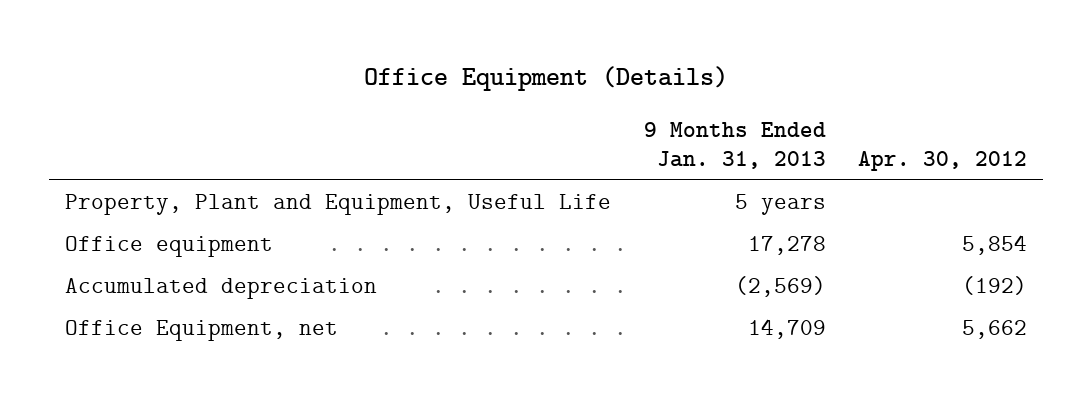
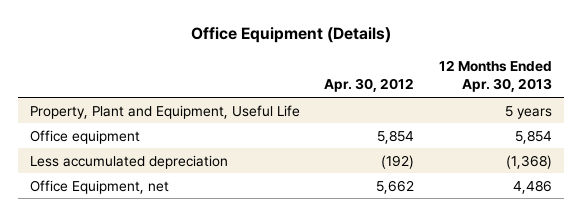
[643,122,826,169] 9 Months Ended Jan. 31, 2013 -> none
none -> [438,60,552,93] 12 Months Ended Apr. 30, 2013
[65,278,378,300] Accumulated depreciation -> [29,154,228,169] Less accumulated depreciation

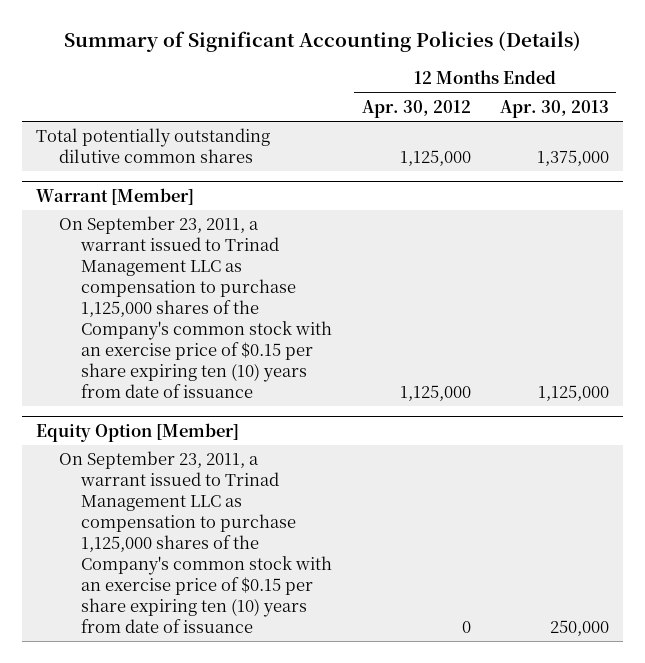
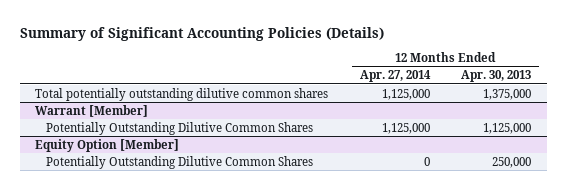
[361,99,471,118] Apr. 30, 2012 -> none
none -> [359,70,431,83] Apr. 27, 2014
[58,216,333,398] On September 23, 2011, a warrant issued to Trinad Management LLC as compensation to purchase 1,125,000 shares of the Company's common stock with an exercise price of $0.15 per share expiring ten (10) years from date of issuance -> [45,121,313,135] Potentially Outstanding Dilutive Common Shares
[58,451,333,633] On September 23, 2011, a warrant issued to Trinad Management LLC as compensation to purchase 1,125,000 shares of the Company's common stock with an exercise price of $0.15 per share expiring ten (10) years from date of issuance -> [45,155,313,169] Potentially Outstanding Dilutive Common Shares

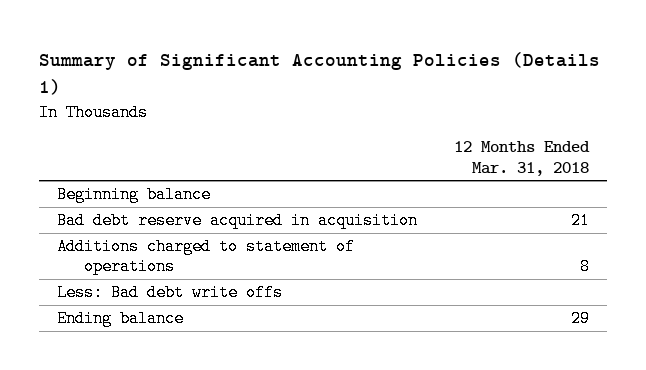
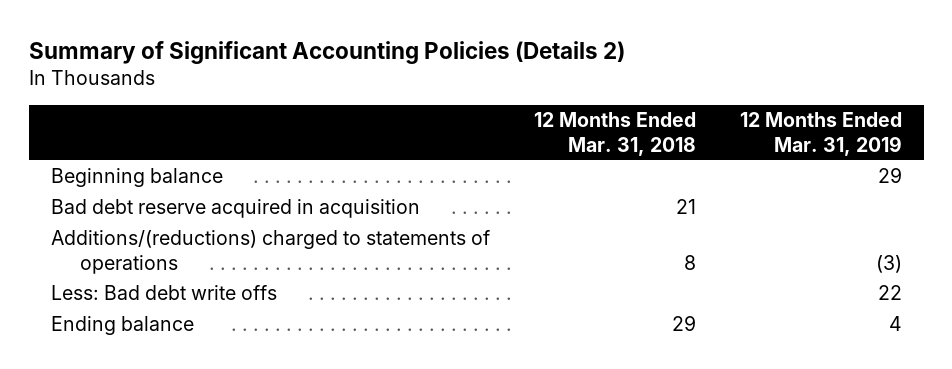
[39,52,601,96] Summary of Significant Accounting Policies (Details 1) -> [28,41,625,65] Summary of Significant Accounting Policies (Details 2)
none -> [739,111,902,156] 12 Months Ended Mar. 31, 2019
[57,238,356,276] Additions charged to statement of operations -> [50,230,490,275] Additions/(reductions) charged to statements of operations

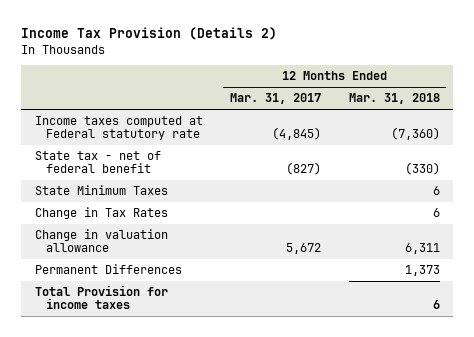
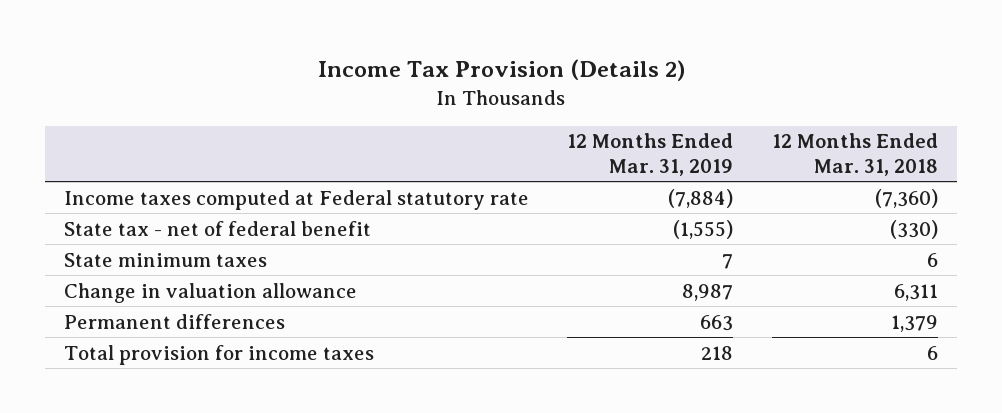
[230,93,322,105] Mar. 31, 2017 -> none
none -> [567,133,734,177] 12 Months Ended Mar. 31, 2019
[34,207,168,220] Change in Tax Rates -> none
[34,185,168,196] State Minimum Taxes -> [64,252,268,267] State minimum taxes
[34,264,182,275] Permanent Differences -> [64,313,286,329] Permanent differences
[404,265,440,277] 1,373 -> [890,314,938,332] 1,379
[34,285,168,310] Total Provision for income taxes -> [64,344,375,365] Total provision for income taxes

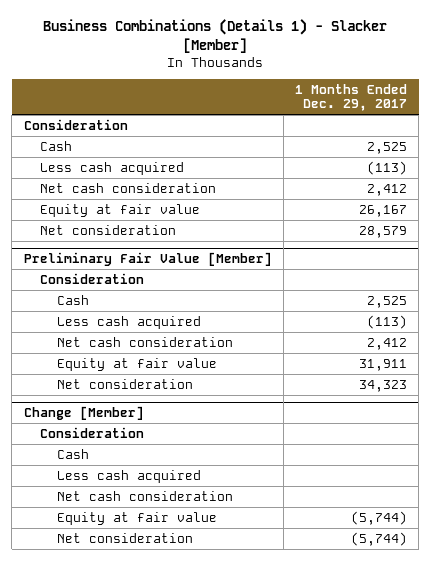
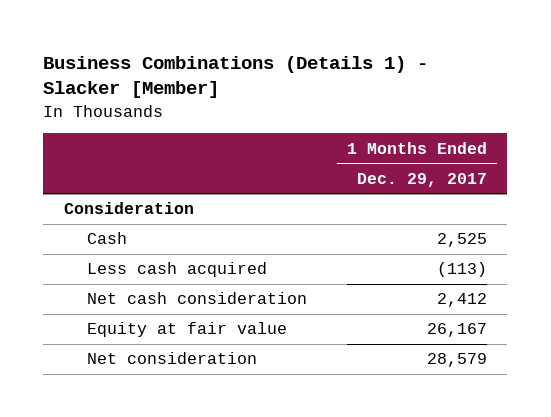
[23,251,272,266] Preliminary Fair Value [Member] -> none
[40,272,145,284] Consideration -> none
[57,294,90,305] Cash -> none
[57,315,202,329] Less cash acquired -> none
[57,336,234,347] Net cash consideration -> none
[57,357,218,371] Equity at fair value -> none
[57,378,194,389] Net consideration -> none
[23,405,144,420] Change [Member] -> none
[40,426,145,438] Consideration -> none
[57,448,90,459] Cash -> none
[57,469,202,483] Less cash acquired -> none
[57,490,234,501] Net cash consideration -> none
[57,511,218,525] Equity at fair value -> none
[57,532,194,543] Net consideration -> none

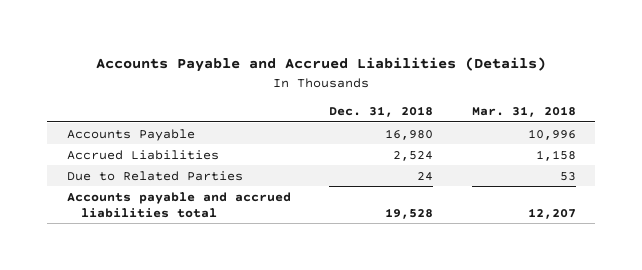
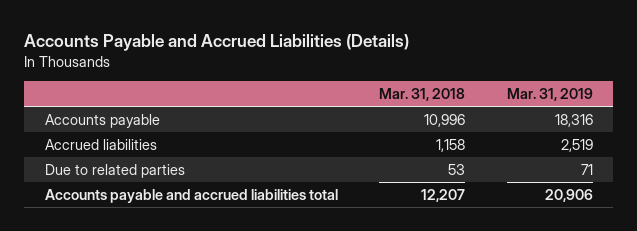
[329,105,434,117] Dec. 31, 2018 -> none
none -> [506,88,593,102] Mar. 31, 2019
[66,128,195,141] Accounts Payable -> [44,113,160,128] Accounts payable
[66,149,219,160] Accrued Liabilities -> [44,138,157,150] Accrued liabilities
[66,170,243,181] Due to Related Parties -> [44,163,185,178] Due to related parties

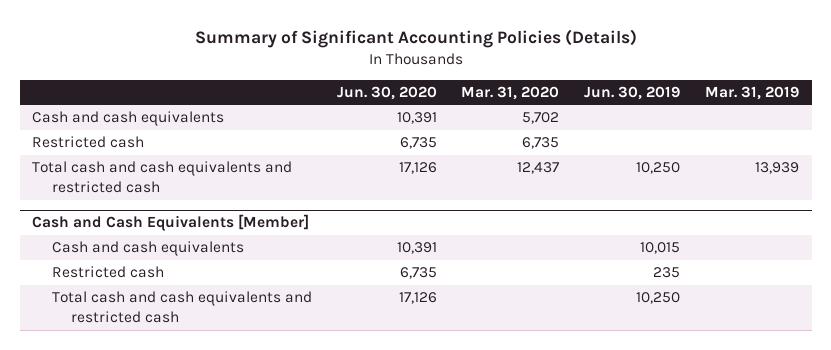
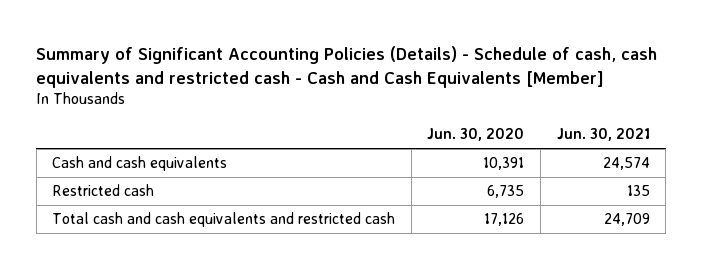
[194,29,637,49] Summary of Significant Accounting Policies (Details) -> [36,45,658,88] Summary of Significant Accounting Policies (Details) - Schedule of cash, cash equivalents and restricted cash - Cash and Cash Equivalents [Member]
[461,85,560,100] Mar. 31, 2020 -> none
[584,85,681,100] Jun. 30, 2019 -> none
[705,85,800,100] Mar. 31, 2019 -> none
none -> [556,128,650,142] Jun. 30, 2021
[32,214,310,232] Cash and Cash Equivalents [Member] -> none
[51,241,244,257] Cash and cash equivalents -> none
[51,266,164,279] Restricted cash -> none
[51,291,312,324] Total cash and cash equivalents and restricted cash -> none

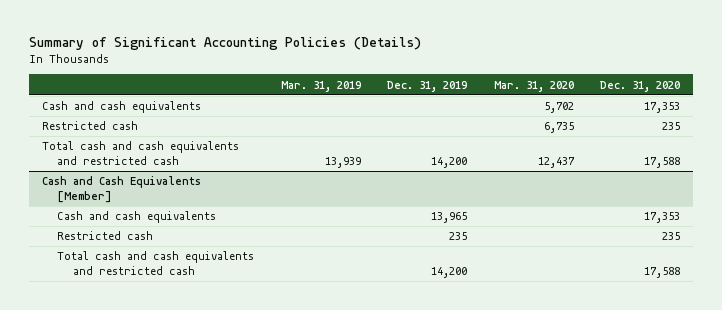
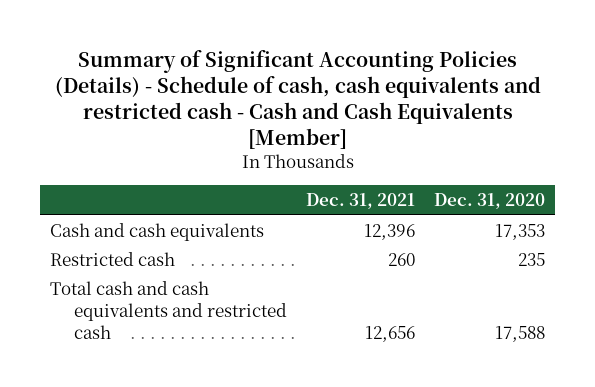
[28,36,421,50] Summary of Significant Accounting Policies (Details) -> [54,49,541,150] Summary of Significant Accounting Policies (Details) - Schedule of cash, cash equivalents and restricted cash - Cash and Cash Equivalents [Member]
[280,80,361,92] Mar. 31, 2019 -> none
[387,80,468,92] Dec. 31, 2019 -> none
[493,80,574,92] Mar. 31, 2020 -> none
none -> [305,193,415,210] Dec. 31, 2021
[41,176,201,204] Cash and Cash Equivalents [Member] -> none
[57,211,217,224] Cash and cash equivalents -> none
[57,231,154,241] Restricted cash -> none
[57,251,255,276] Total cash and cash equivalents and restricted cash -> none

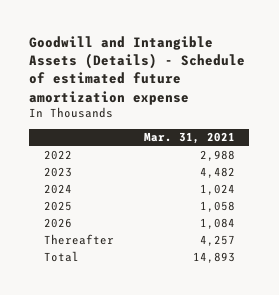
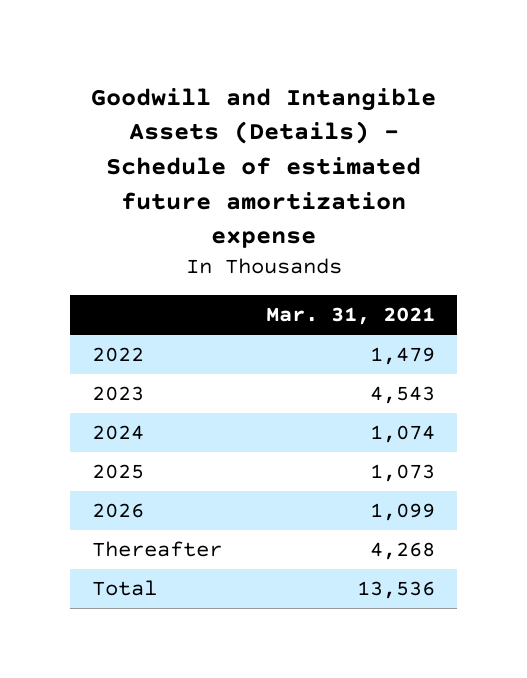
[199,150,235,162] 2,988 -> [370,346,436,365] 1,479
[199,167,235,179] 4,482 -> [370,385,436,404] 4,543
[199,184,235,196] 1,024 -> [370,424,436,443] 1,074
[199,201,235,213] 1,058 -> [370,463,436,482] 1,073
[199,218,235,230] 1,084 -> [370,502,436,521] 1,099
[199,235,235,247] 4,257 -> [370,541,436,560] 4,268
[192,252,235,264] 14,893 -> [357,580,436,599] 13,536

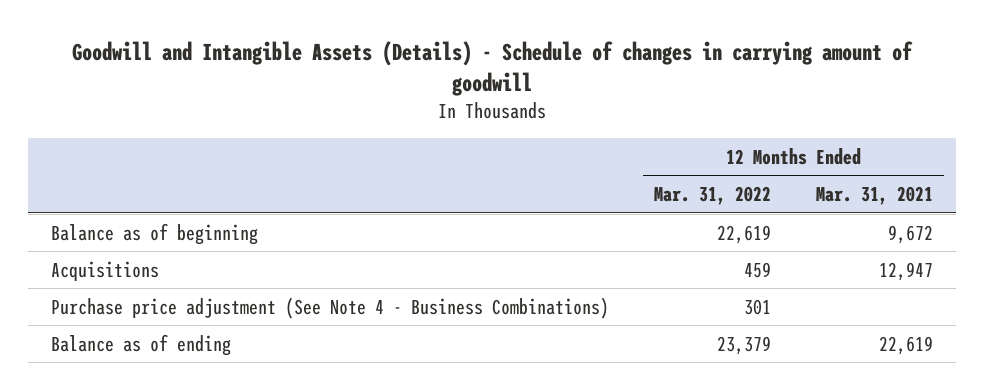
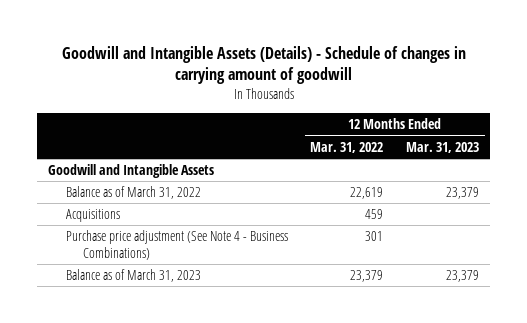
[816,186,934,206] Mar. 31, 2021 -> none
none -> [405,141,479,153] Mar. 31, 2023
none -> [48,164,215,179] Goodwill and Intangible Assets
[50,222,258,245] Balance as of beginning -> [65,186,201,200] Balance as of March 31, 2022
[50,333,231,356] Balance as of ending -> [65,269,201,283] Balance as of March 31, 2023

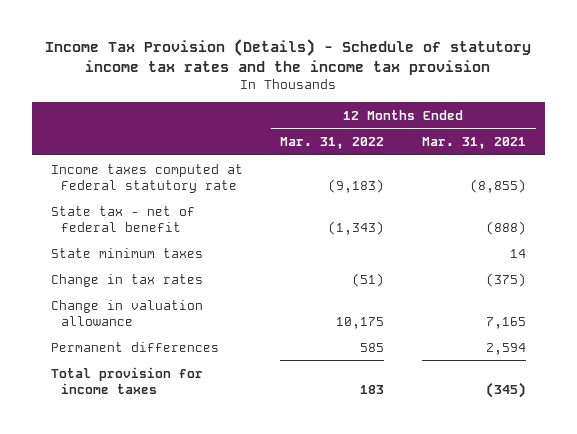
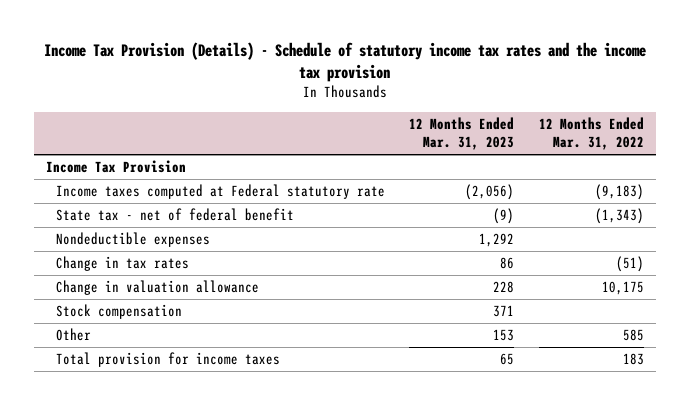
[422,136,527,149] Mar. 31, 2021 -> none
none -> [409,117,515,151] 12 Months Ended Mar. 31, 2023
none -> [45,160,186,174] Income Tax Provision
[50,247,203,258] State minimum taxes -> none
none -> [56,232,211,248] Nondeductible expenses
none -> [56,304,183,320] Stock compensation
[50,341,219,352] Permanent differences -> [56,328,92,342] Other

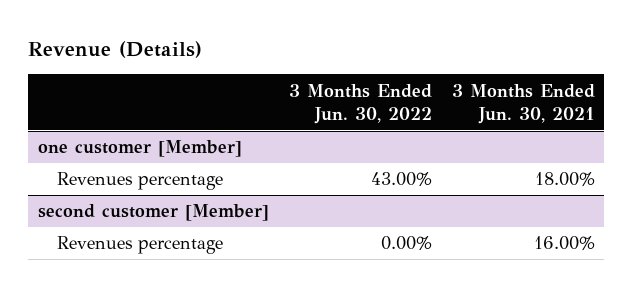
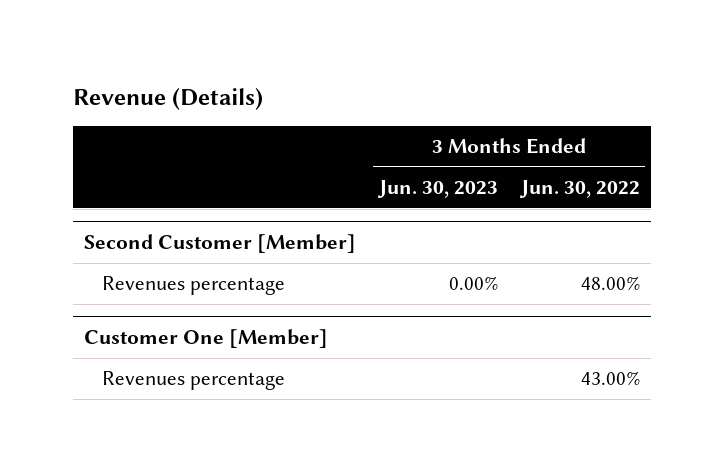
[451,83,595,124] 3 Months Ended Jun. 30, 2021 -> none
none -> [376,180,498,199] Jun. 30, 2023
none -> [84,234,357,254] Second Customer [Member]
none -> [101,276,285,296] Revenues percentage
[38,140,243,158] one customer [Member] -> [84,329,329,349] Customer One [Member]
[38,204,270,222] second customer [Member] -> none
[57,236,224,255] Revenues percentage -> none

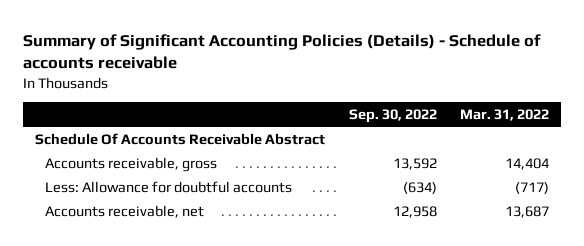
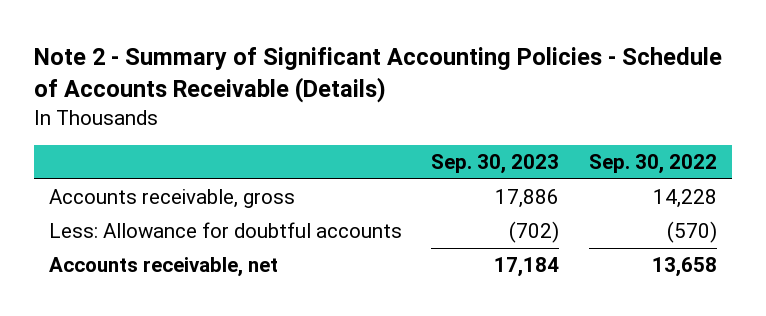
[23,33,542,70] Summary of Significant Accounting Policies (Details) - Schedule of accounts receivable -> [33,47,722,104] Note 2 - Summary of Significant Accounting Policies - Schedule of Accounts Receivable (Details)
[460,109,550,122] Mar. 31, 2022 -> none
none -> [431,154,560,175] Sep. 30, 2023
[34,132,325,145] Schedule Of Accounts Receivable Abstract -> none
[392,157,437,170] 13,592 -> [652,189,717,209] 14,228
[402,181,437,194] (634) -> [666,221,717,244] (570)
[392,205,437,218] 12,958 -> [651,257,717,278] 13,658

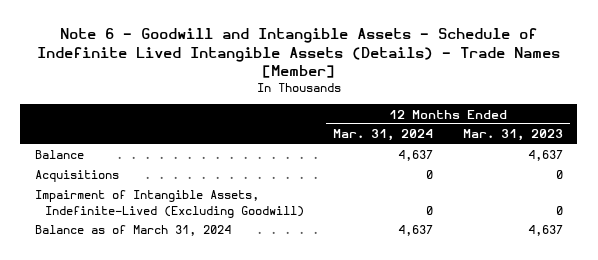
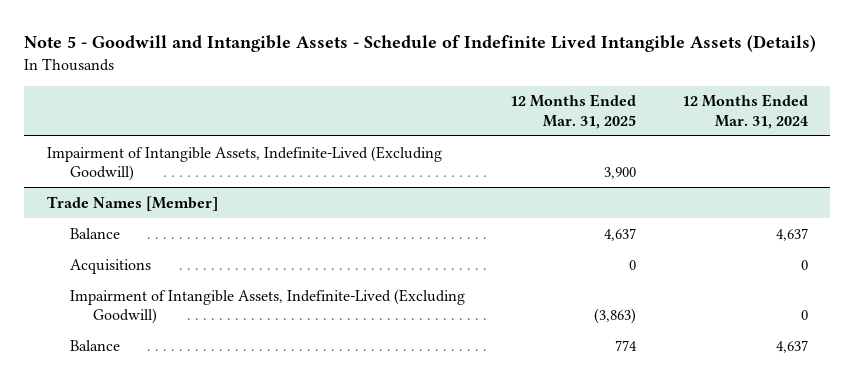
[36,27,560,79] Note 6 - Goodwill and Intangible Assets - Schedule of Indefinite Lived Intangible Assets (Details) - Trade Names [Member] -> [24,35,817,53] Note 5 - Goodwill and Intangible Assets - Schedule of Indefinite Lived Intangible Assets (Details)
[462,129,563,142] Mar. 31, 2023 -> none
none -> [510,94,637,129] 12 Months Ended Mar. 31, 2025
none -> [46,145,442,182] Impairment of Intangible Assets, Indefinite-Lived (Excluding Goodwill)
none -> [46,195,218,211] Trade Names [Member]
[35,225,232,237] Balance as of March 31, 2024 -> [69,339,120,351] Balance

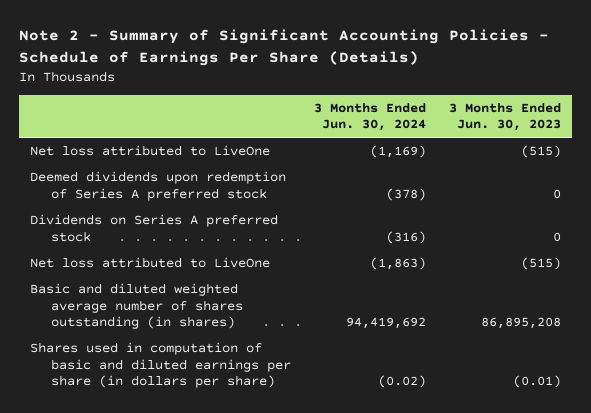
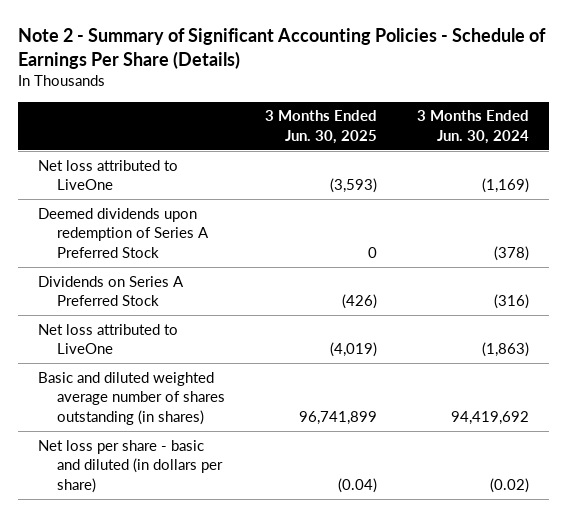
[448,102,561,132] 3 Months Ended Jun. 30, 2023 -> none
none -> [264,110,377,144] 3 Months Ended Jun. 30, 2025
[30,171,287,201] Deemed dividends upon redemption of Series A preferred stock -> [38,207,209,258] Deemed dividends upon redemption of Series A Preferred Stock
[30,214,279,242] Dividends on Series A preferred stock -> [38,275,185,307] Dividends on Series A Preferred Stock
[30,342,291,389] Shares used in computation of basic and diluted earnings per share (in dollars per share) -> [38,439,223,493] Net loss per share - basic and diluted (in dollars per share)

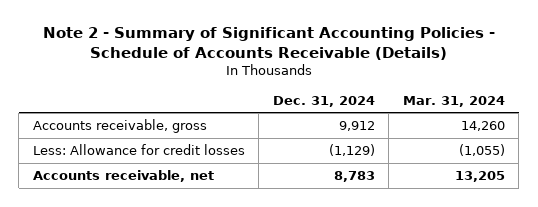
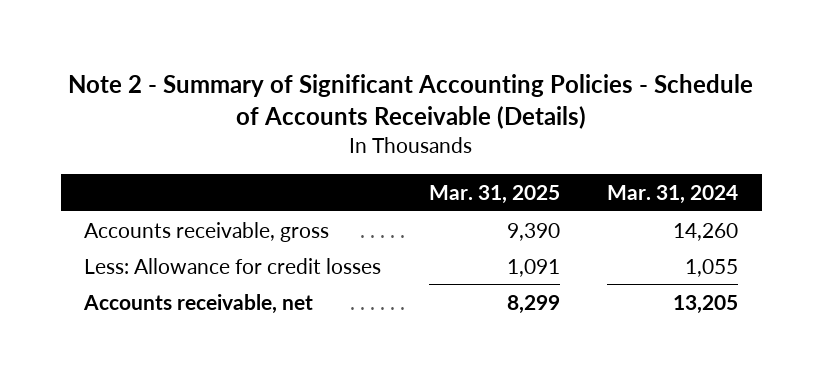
[272,95,375,107] Dec. 31, 2024 -> none
none -> [428,184,560,204] Mar. 31, 2025
[458,144,505,157] (1,055) -> [684,258,738,277] 1,055

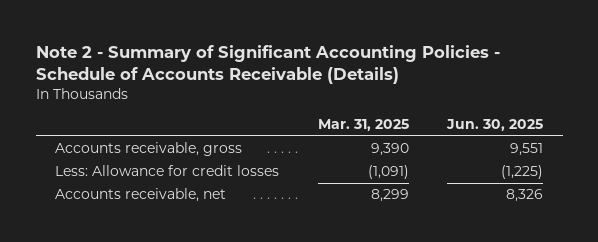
[606,184,738,204] Mar. 31, 2024 -> none
none -> [446,119,544,132] Jun. 30, 2025
[506,258,560,277] 1,091 -> [367,165,409,180] (1,091)

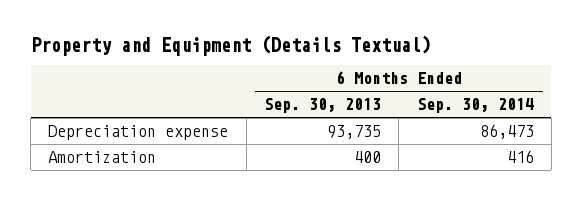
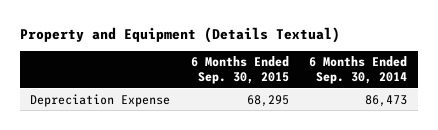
[264,98,382,114] Sep. 30, 2013 -> none
none -> [190,56,289,85] 6 Months Ended Sep. 30, 2015
[48,151,157,164] Amortization -> none
[48,125,229,141] Depreciation expense -> [30,93,171,107] Depreciation Expense

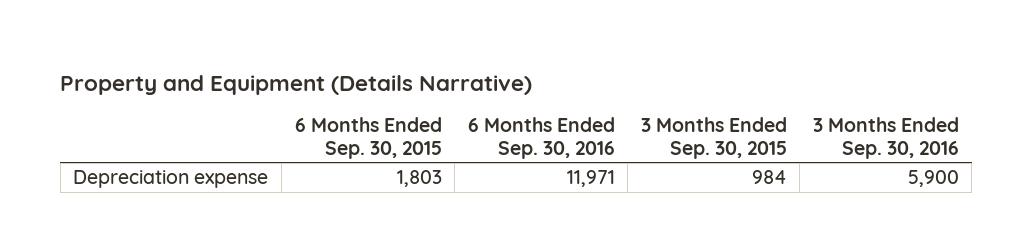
[19,26,340,43] Property and Equipment (Details Textual) -> [60,74,533,95] Property and Equipment (Details Narrative)
[309,56,408,85] 6 Months Ended Sep. 30, 2014 -> none
none -> [467,117,615,160] 6 Months Ended Sep. 30, 2016
none -> [640,117,787,160] 3 Months Ended Sep. 30, 2015
none -> [812,117,959,160] 3 Months Ended Sep. 30, 2016
[30,93,171,107] Depreciation Expense -> [73,170,269,189] Depreciation expense
[246,94,289,107] 68,295 -> [396,170,442,188] 1,803

